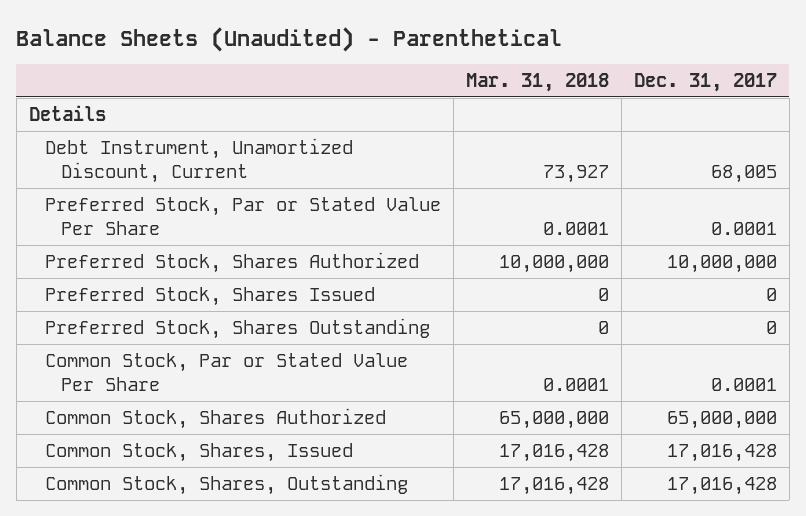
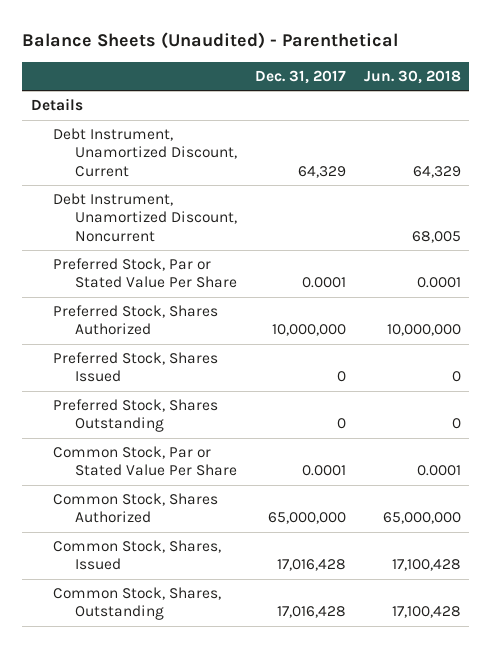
[466,73,610,93] Mar. 31, 2018 -> none
none -> [363,69,461,84] Jun. 30, 2018
[710,164,777,183] 68,005 -> [297,165,346,178] 64,329
none -> [52,193,238,242] Debt Instrument, Unamortized Discount, Noncurrent

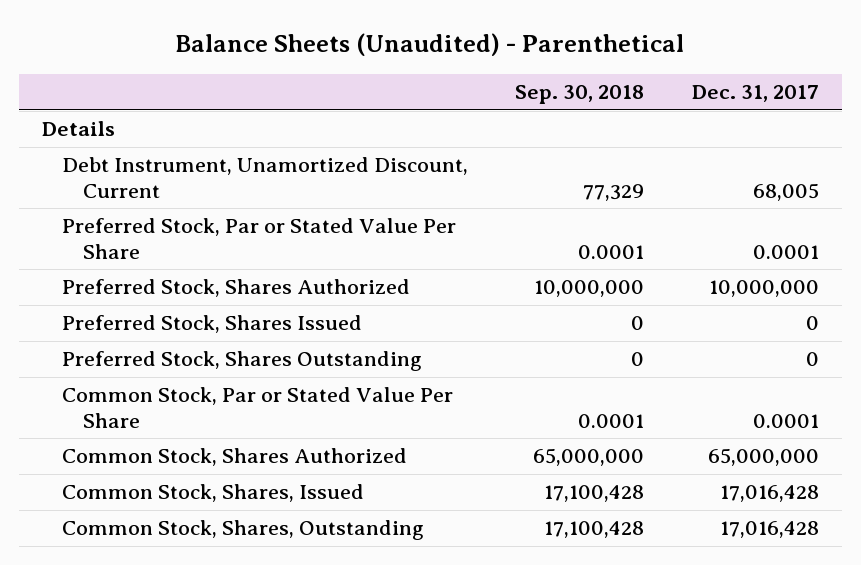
[363,69,461,84] Jun. 30, 2018 -> none
none -> [515,85,645,105] Sep. 30, 2018
[52,193,238,242] Debt Instrument, Unamortized Discount, Noncurrent -> none
[297,165,346,178] 64,329 -> [752,182,819,201] 68,005

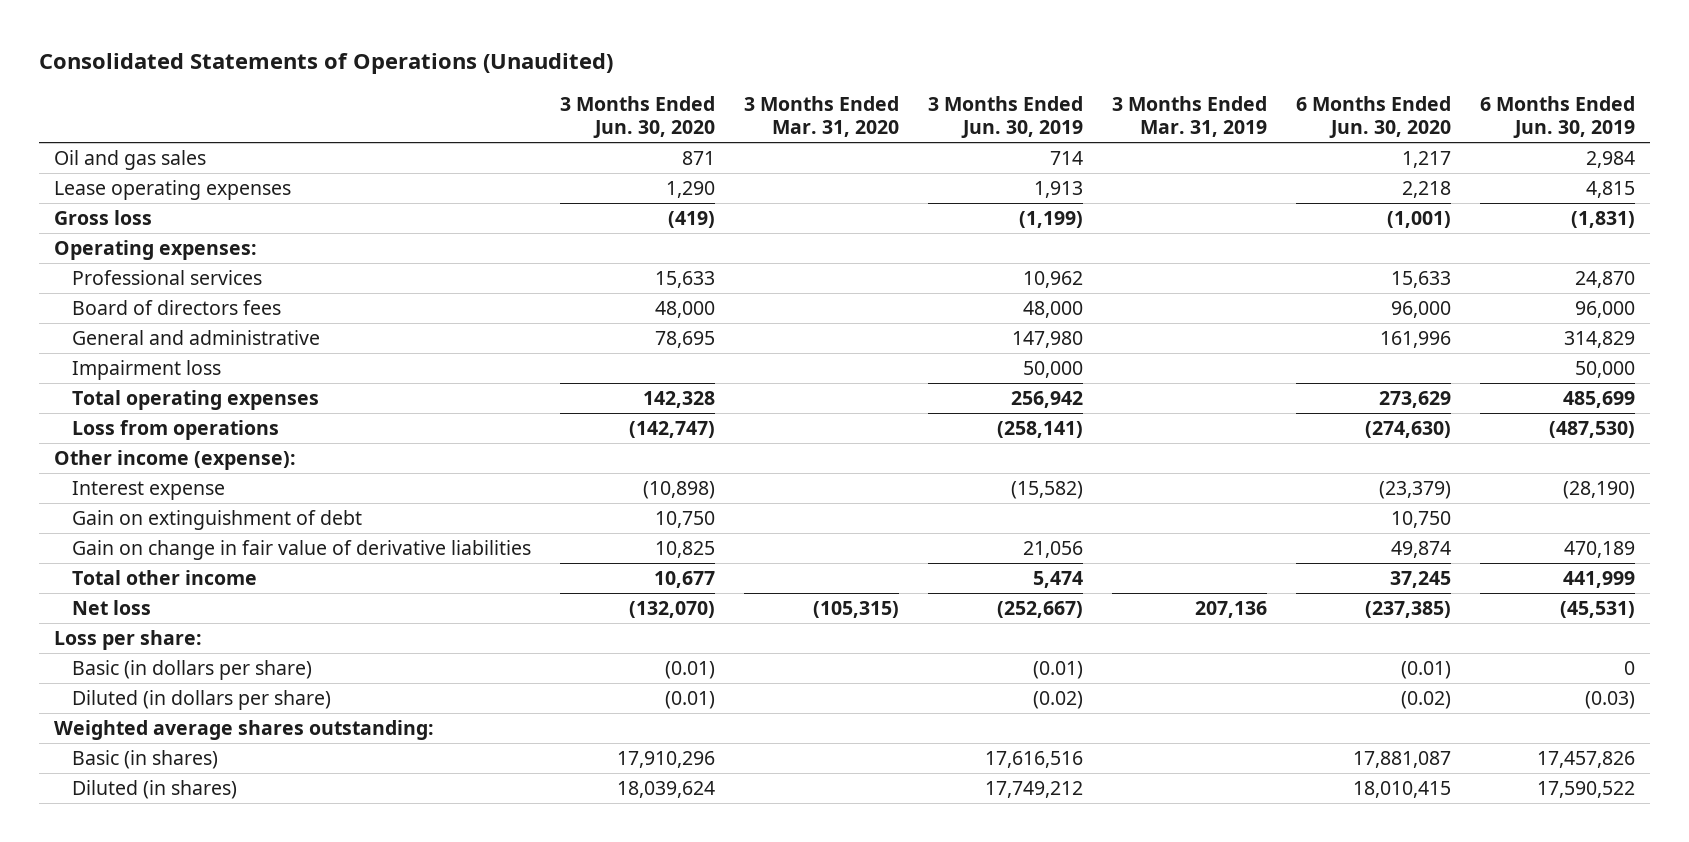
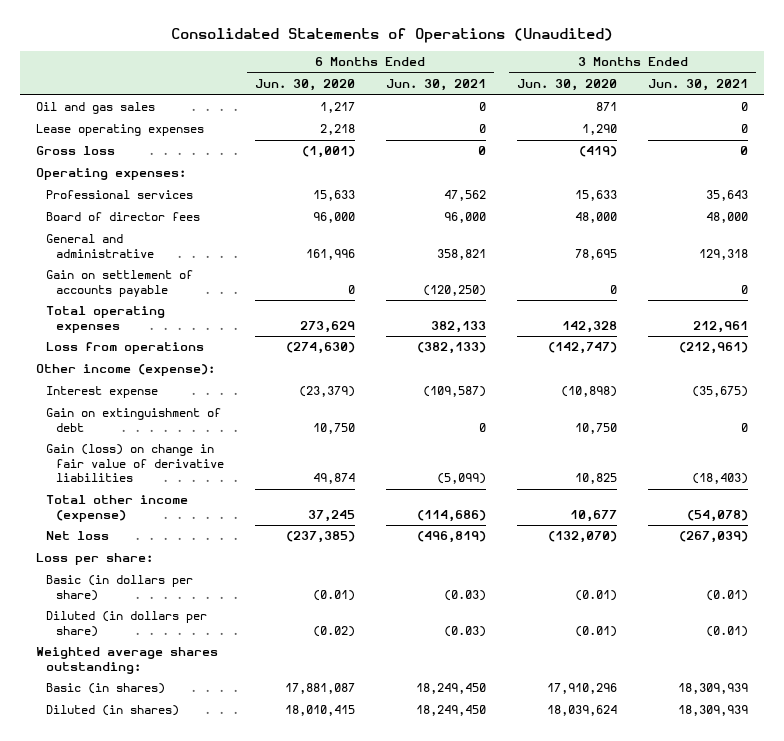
[744,95,900,138] 3 Months Ended Mar. 31, 2020 -> none
[928,95,1084,139] 3 Months Ended Jun. 30, 2019 -> none
[1112,95,1268,138] 3 Months Ended Mar. 31, 2019 -> none
[1480,95,1636,139] 6 Months Ended Jun. 30, 2019 -> none
none -> [385,79,486,92] Jun. 30, 2021
none -> [648,79,749,92] Jun. 30, 2021
[71,300,281,316] Board of directors fees -> [45,212,200,222] Board of director fees
[71,360,221,381] Impairment loss -> none
none -> [45,270,193,297] Gain on settlement of accounts payable
[71,540,531,561] Gain on change in fair value of derivative liabilities -> [45,444,224,483] Gain (loss) on change in fair value of derivative liabilities
[71,570,257,586] Total other income -> [45,495,188,522] Total other income (expense)

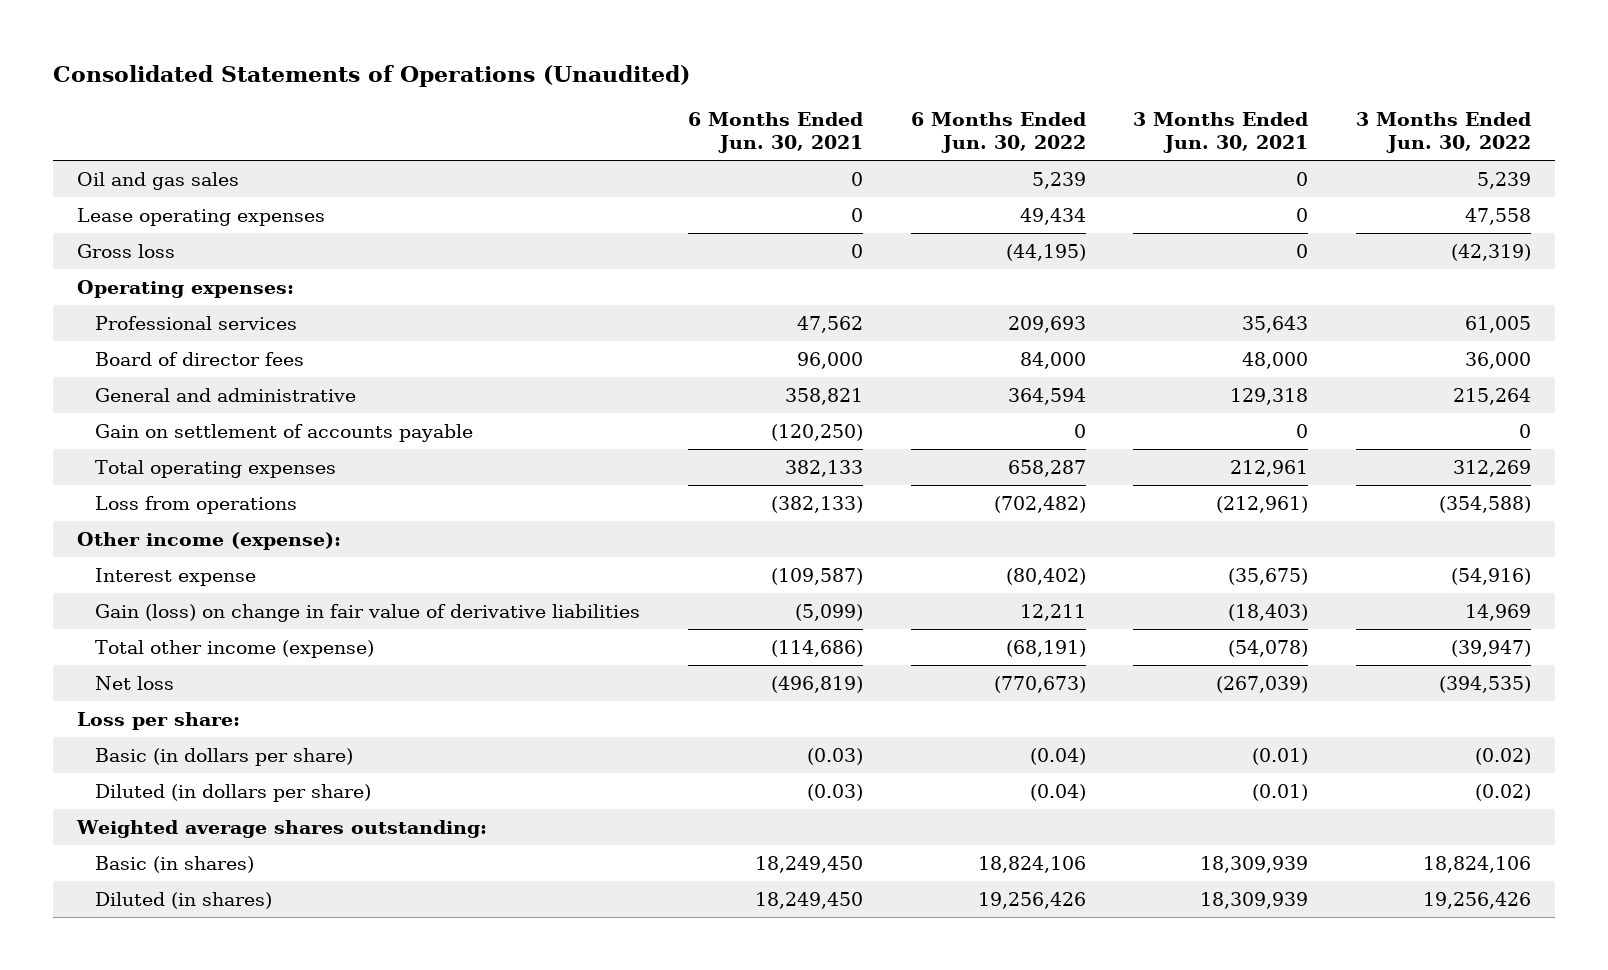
[254,79,355,92] Jun. 30, 2020 -> none
[516,79,617,92] Jun. 30, 2020 -> none
none -> [910,111,1086,154] 6 Months Ended Jun. 30, 2022
none -> [1356,111,1532,154] 3 Months Ended Jun. 30, 2022
[45,408,221,432] Gain on extinguishment of debt -> none

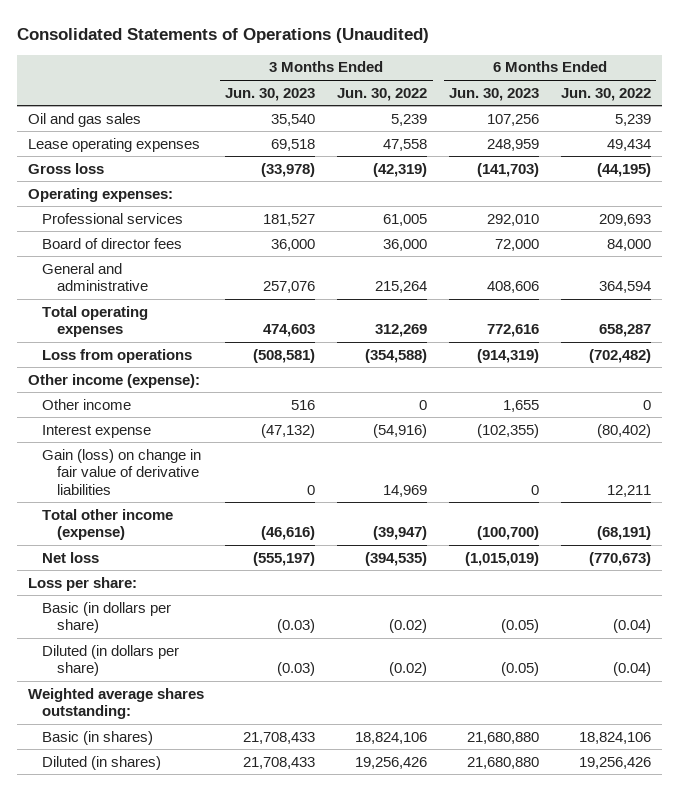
[687,111,863,154] 6 Months Ended Jun. 30, 2021 -> none
[1133,111,1309,154] 3 Months Ended Jun. 30, 2021 -> none
none -> [225,87,316,101] Jun. 30, 2023
none -> [448,87,539,101] Jun. 30, 2023
[95,423,474,442] Gain on settlement of accounts payable -> none
none -> [42,398,132,410] Other income

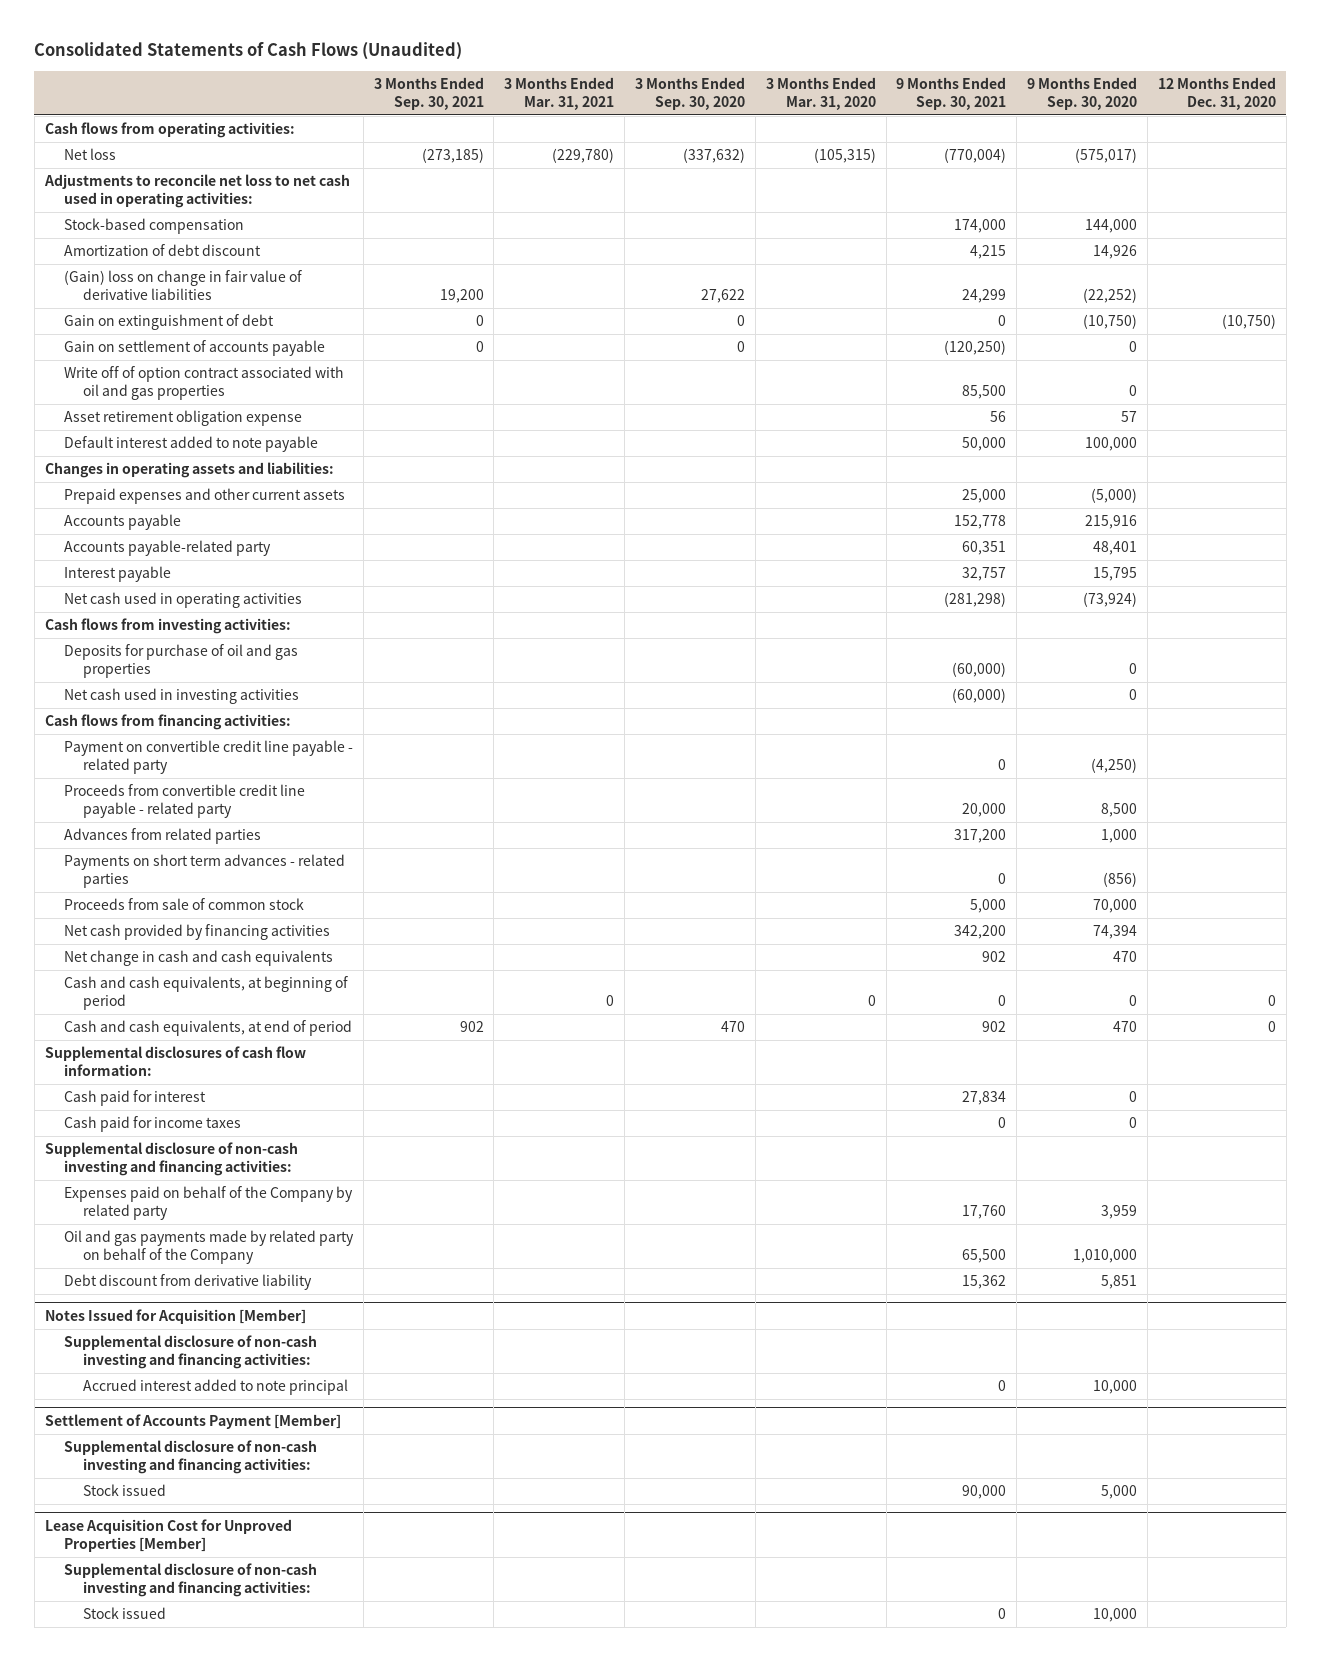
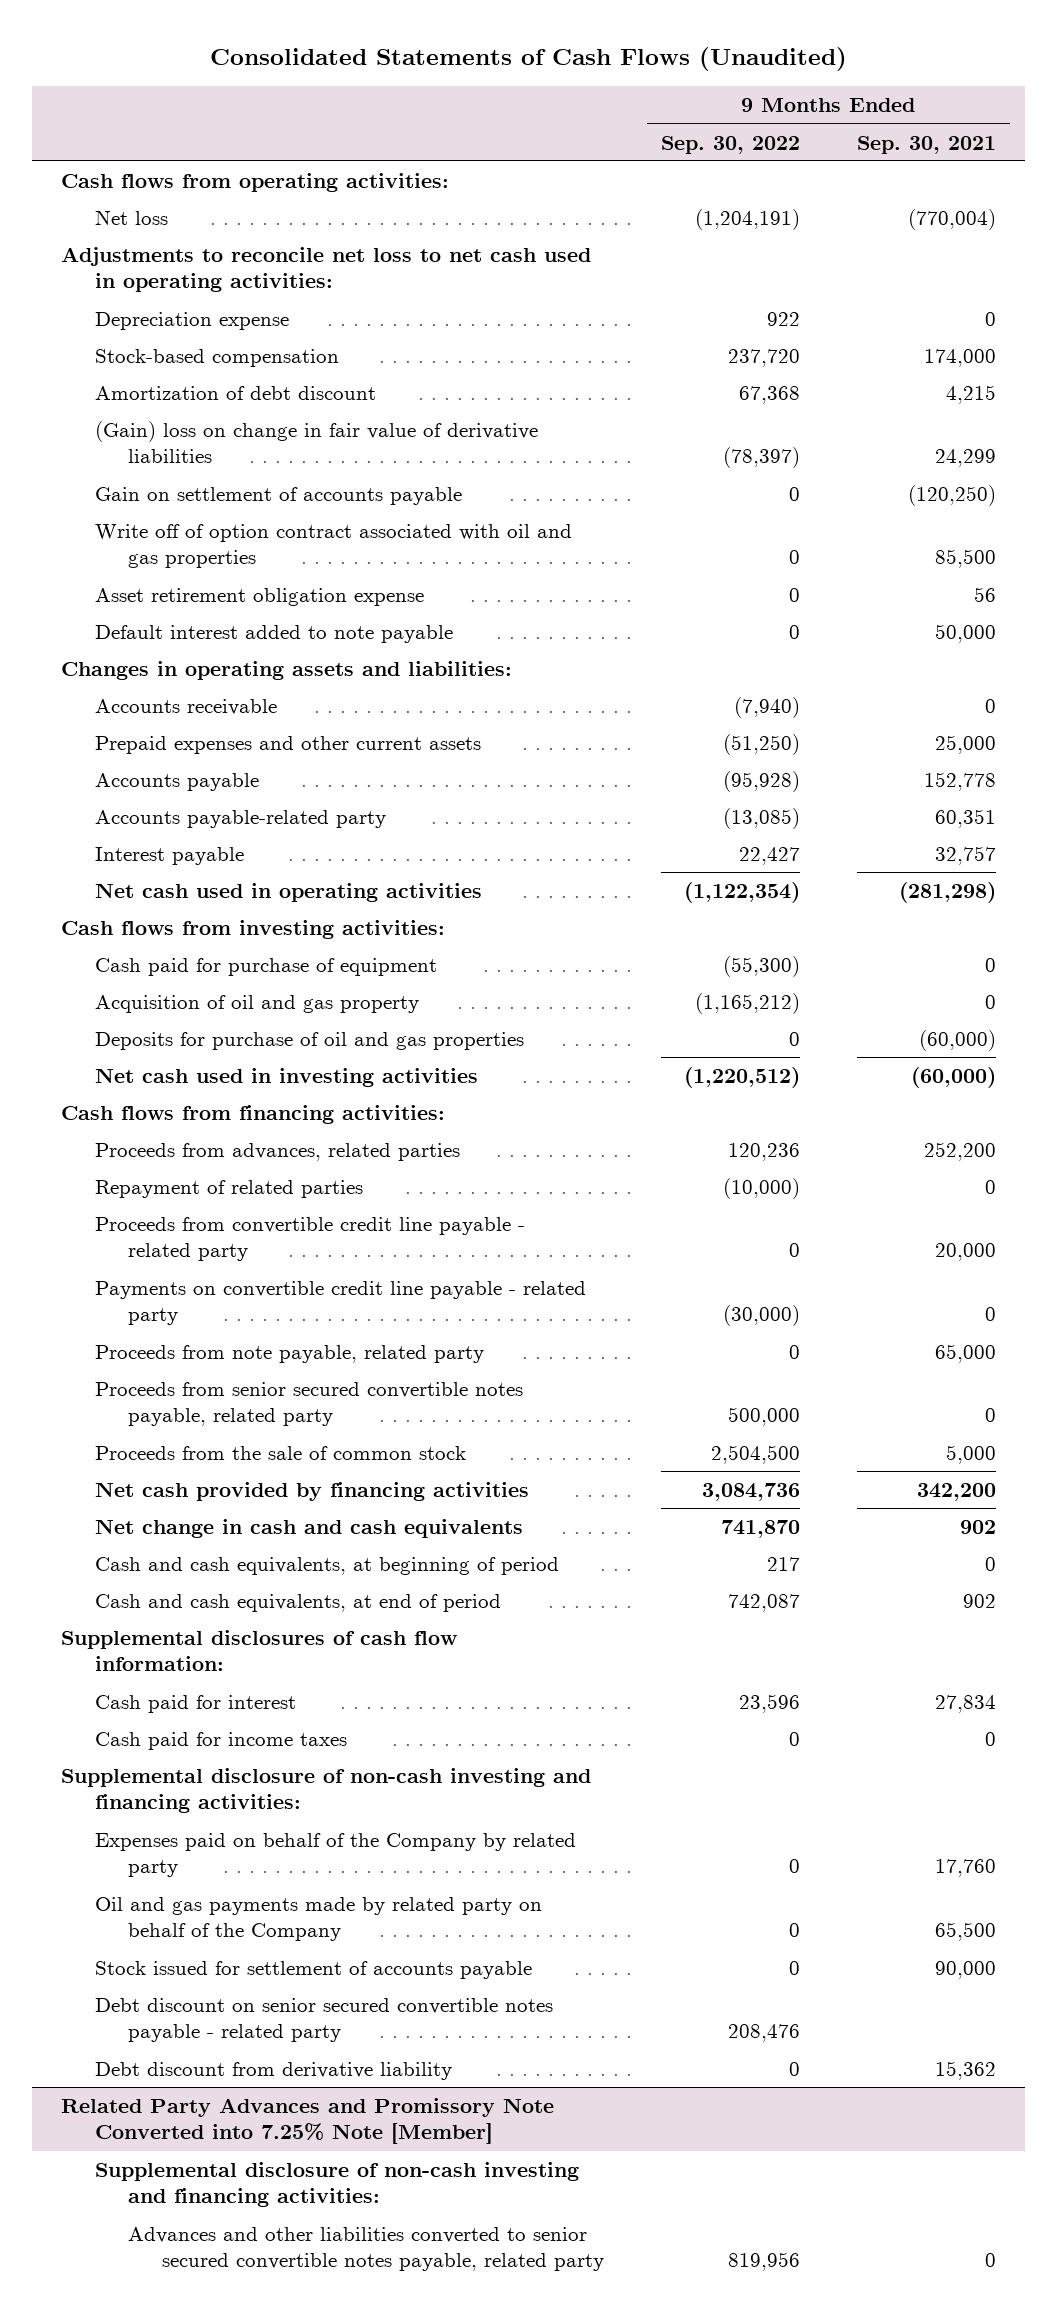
[373,76,484,110] 3 Months Ended Sep. 30, 2021 -> none
[504,76,615,110] 3 Months Ended Mar. 31, 2021 -> none
[635,76,746,110] 3 Months Ended Sep. 30, 2020 -> none
[765,76,876,110] 3 Months Ended Mar. 31, 2020 -> none
[1027,76,1138,110] 9 Months Ended Sep. 30, 2020 -> none
[1157,76,1276,110] 12 Months Ended Dec. 31, 2020 -> none
none -> [660,135,800,154] Sep. 30, 2022
none -> [94,311,289,330] Depreciation expense
[63,314,274,331] Gain on extinguishment of debt -> none
none -> [94,698,277,715] Accounts receivable
none -> [94,957,437,976] Cash paid for purchase of equipment
none -> [94,994,419,1013] Acquisition of oil and gas property
[63,740,353,775] Payment on convertible credit line payable - related party -> none
none -> [94,1142,460,1161] Proceeds from advances, related parties
none -> [94,1179,363,1198] Repayment of related parties
[63,828,261,845] Advances from related parties -> none
[63,854,345,889] Payments on short term advances - related parties -> none
none -> [94,1280,586,1326] Payments on convertible credit line payable - related party
none -> [94,1344,484,1363] Proceeds from note payable, related party
none -> [94,1381,523,1427] Proceeds from senior secured convertible notes payable, related party
[63,898,304,911] Proceeds from sale of common stock -> [94,1445,466,1460] Proceeds from the sale of common stock
none -> [94,1960,532,1979] Stock issued for settlement of accounts payable
none -> [94,1997,553,2043] Debt discount on senior secured convertible notes payable - related party
[44,1309,306,1325] Notes Issued for Acquisition [Member] -> none
[63,1335,317,1370] Supplemental disclosure of non-cash investing and financing activities: -> none
[82,1379,348,1396] Accrued interest added to note principal -> none
[44,1414,341,1430] Settlement of Accounts Payment [Member] -> none
[63,1440,317,1475] Supplemental disclosure of non-cash investing and financing activities: -> none
[82,1484,166,1497] Stock issued -> none
[44,1519,292,1553] Lease Acquisition Cost for Unproved Properties [Member] -> none
none -> [61,2097,555,2145] Related Party Advances and Promissory Note Converted into 7.25% Note [Member]
[82,1607,166,1620] Stock issued -> none
none -> [128,2226,604,2272] Advances and other liabilities converted to senior secured convertible notes payable, related party

